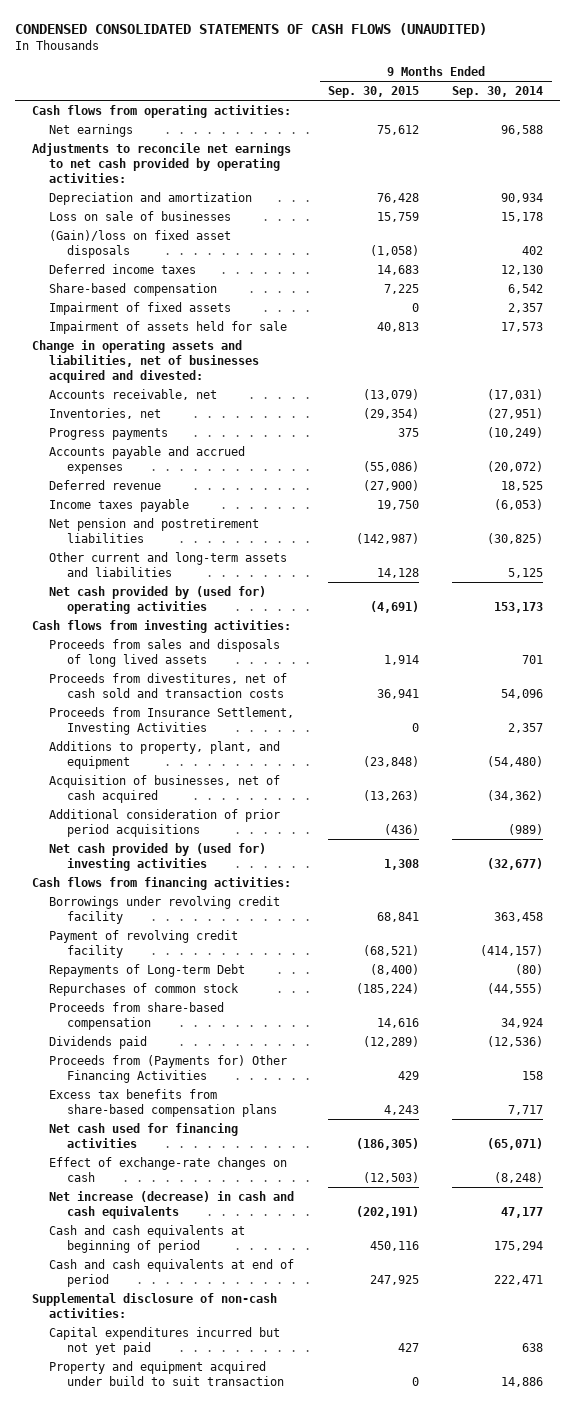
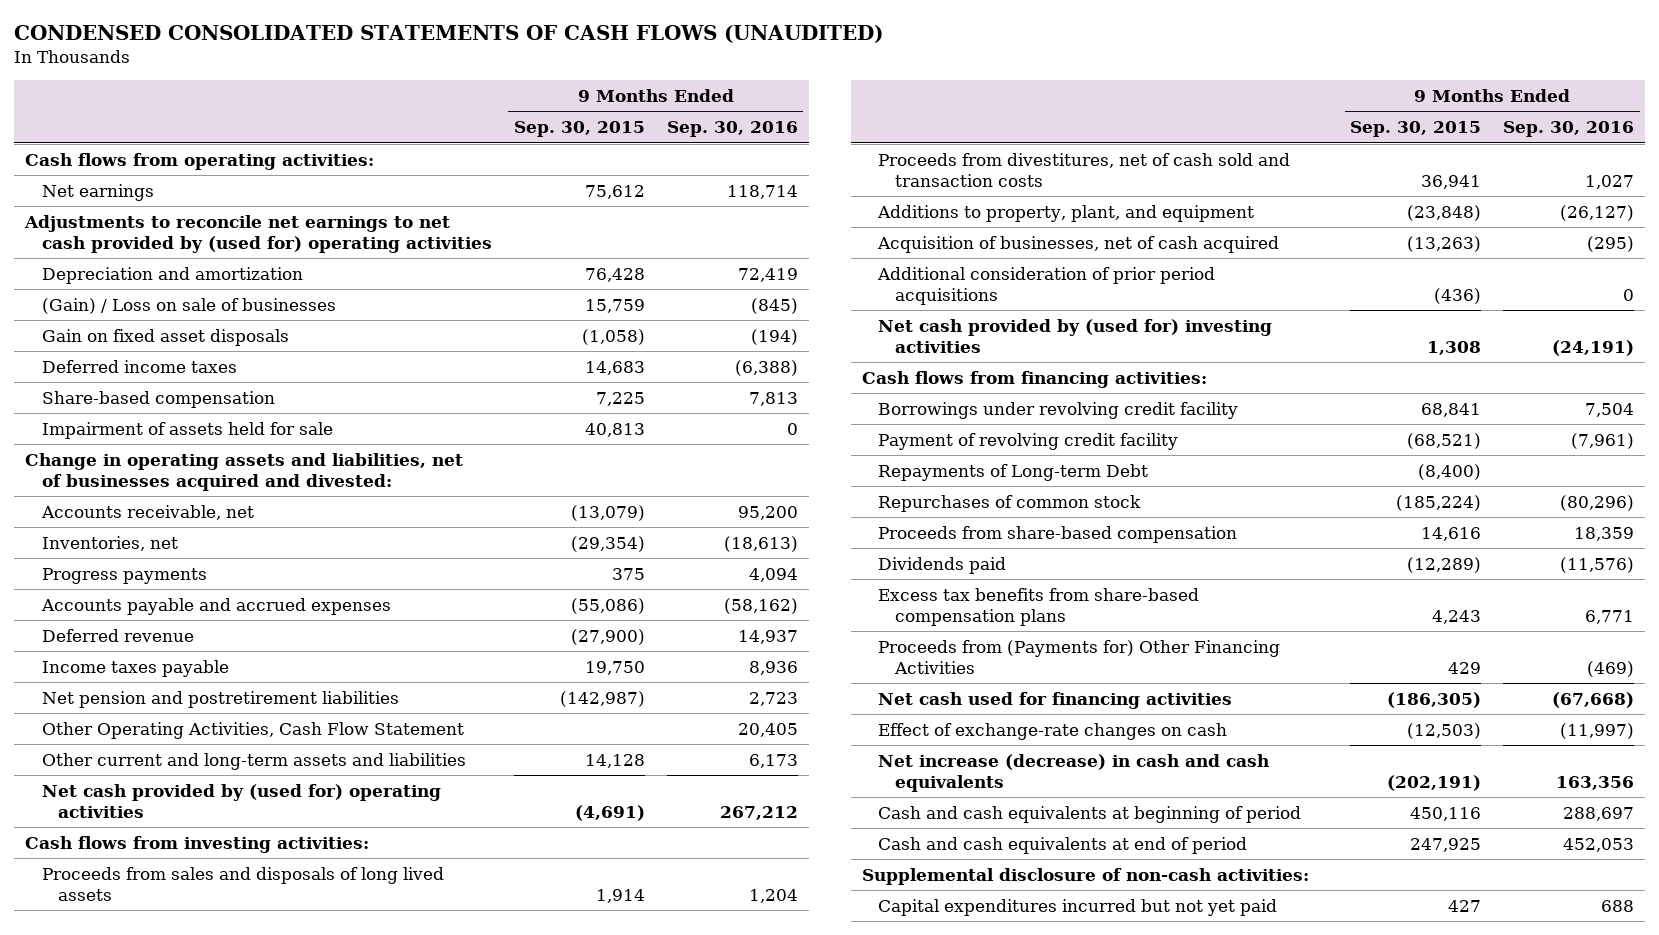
[452,86,544,99] Sep. 30, 2014 -> none
none -> [666,120,798,137] Sep. 30, 2016
[31,143,291,184] Adjustments to reconcile net earnings to net cash provided by operating activities: -> [24,214,492,253] Adjustments to reconcile net earnings to net cash provided by (used for) operating activities
[49,211,232,222] Loss on sale of businesses -> [41,297,336,314] (Gain) / Loss on sale of businesses
[49,230,232,259] (Gain)/loss on fixed asset disposals -> [41,328,289,346] Gain on fixed asset disposals
[49,302,232,316] Impairment of fixed assets -> none
none -> [41,721,464,739] Other Operating Activities, Cash Flow Statement
[49,707,295,736] Proceeds from Insurance Settlement, Investing Activities -> none
[49,1055,288,1084] Proceeds from (Payments for) Other Financing Activities -> [878,639,1281,674] Proceeds from (Payments for) Other Financing Activities
[49,1361,285,1387] Property and equipment acquired under build to suit transaction -> none

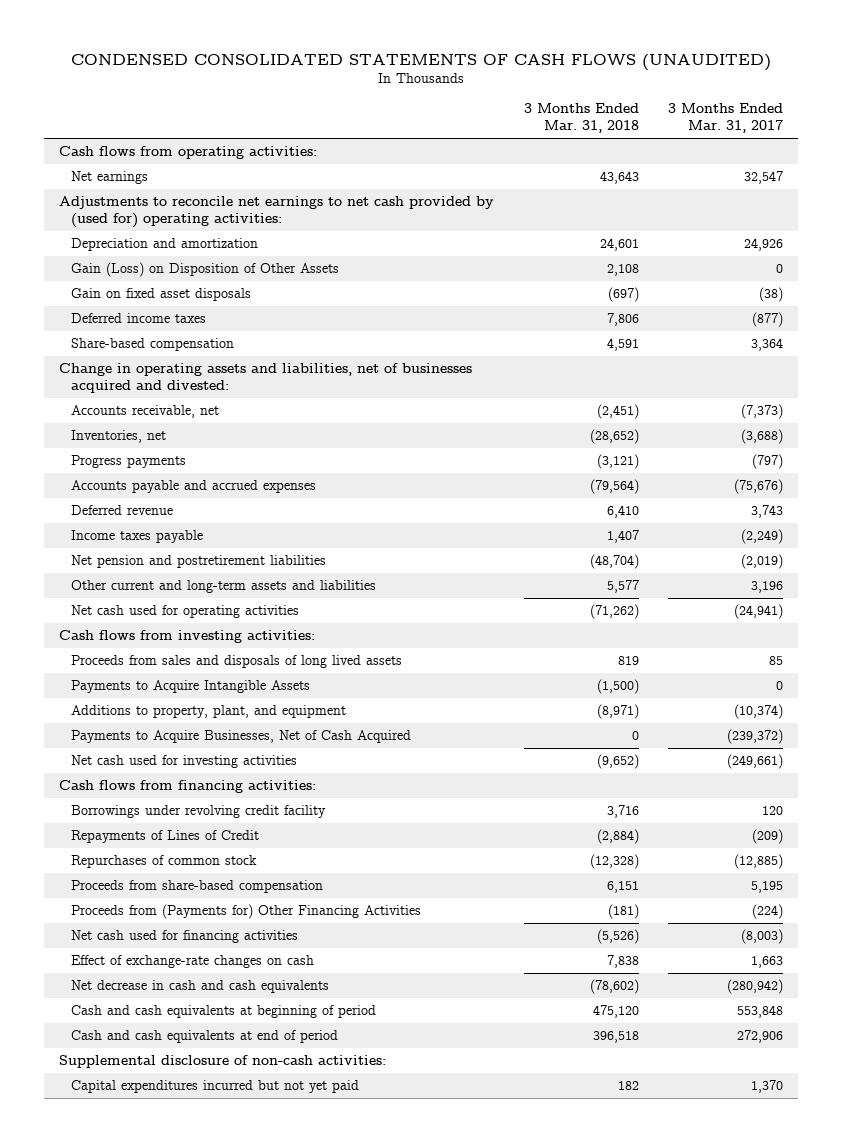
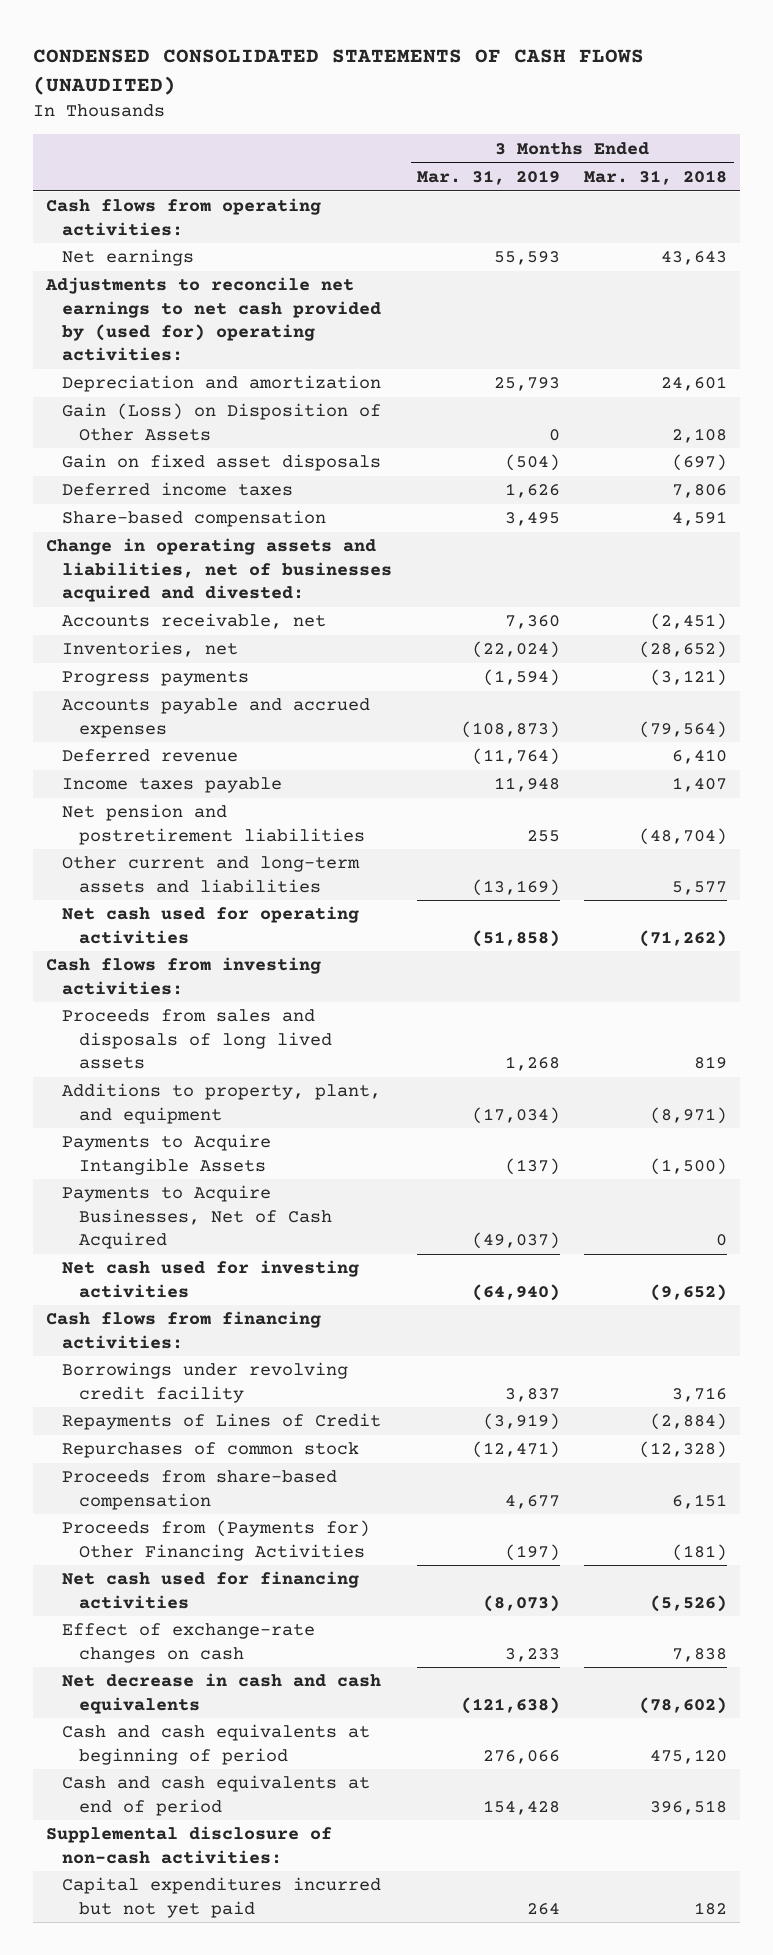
[668,103,784,134] 3 Months Ended Mar. 31, 2017 -> none
none -> [416,169,560,185] Mar. 31, 2019
[71,680,311,694] Payments to Acquire Intangible Assets -> [62,1134,272,1175] Payments to Acquire Intangible Assets

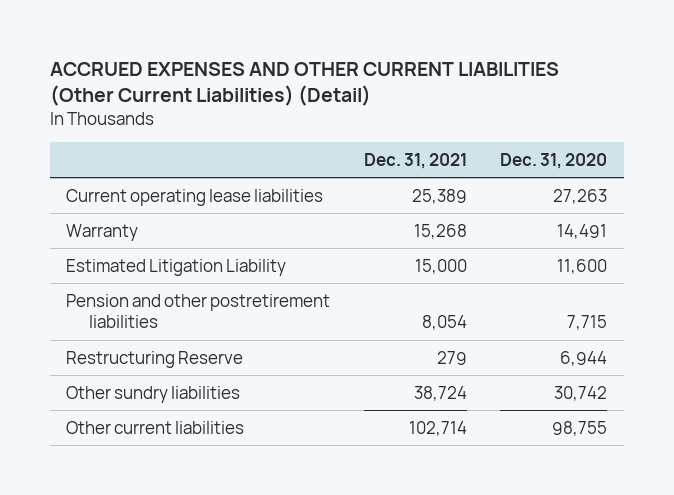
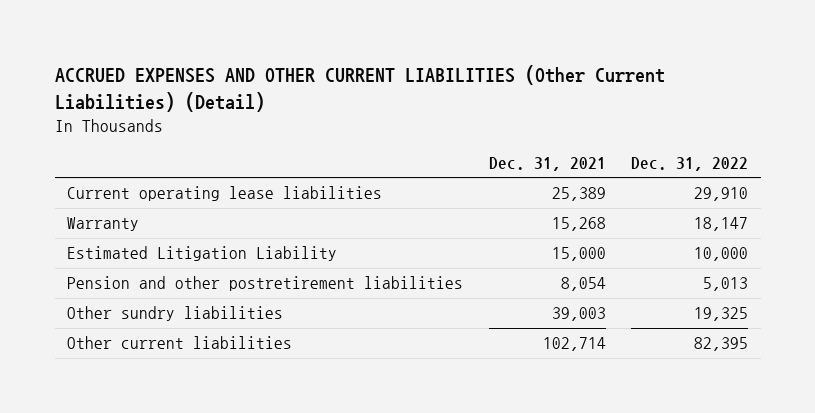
[500,152,608,169] Dec. 31, 2020 -> none
none -> [631,156,749,171] Dec. 31, 2022
[66,350,244,368] Restructuring Reserve -> none
[413,385,467,401] 38,724 -> [551,307,606,322] 39,003

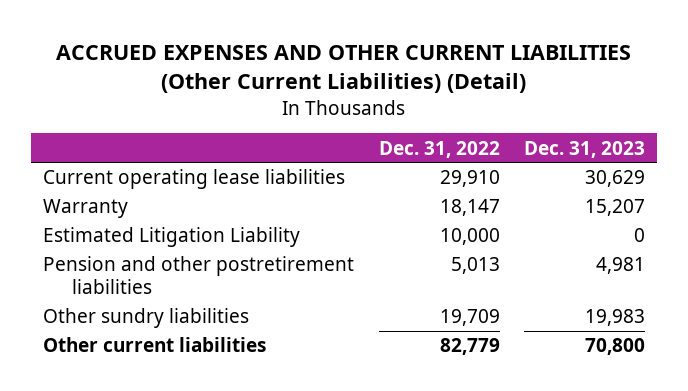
[488,156,606,171] Dec. 31, 2021 -> none
none -> [523,140,645,158] Dec. 31, 2023
[694,307,749,322] 19,325 -> [439,309,500,327] 19,709
[694,337,749,352] 82,395 -> [439,338,500,356] 82,779

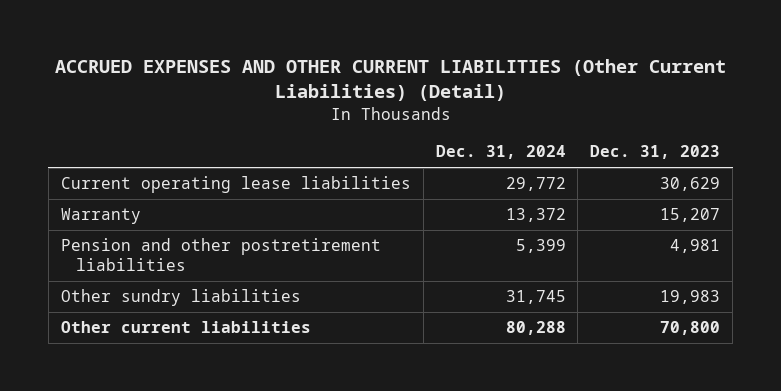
[378,140,500,158] Dec. 31, 2022 -> none
none -> [435,145,566,160] Dec. 31, 2024
[43,227,301,248] Estimated Litigation Liability -> none

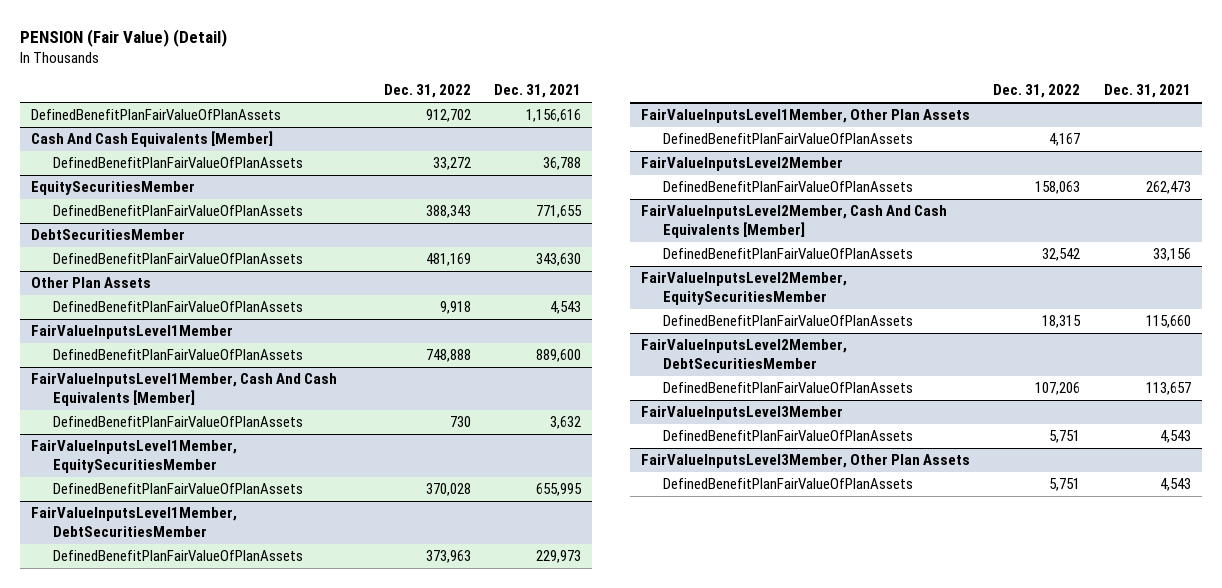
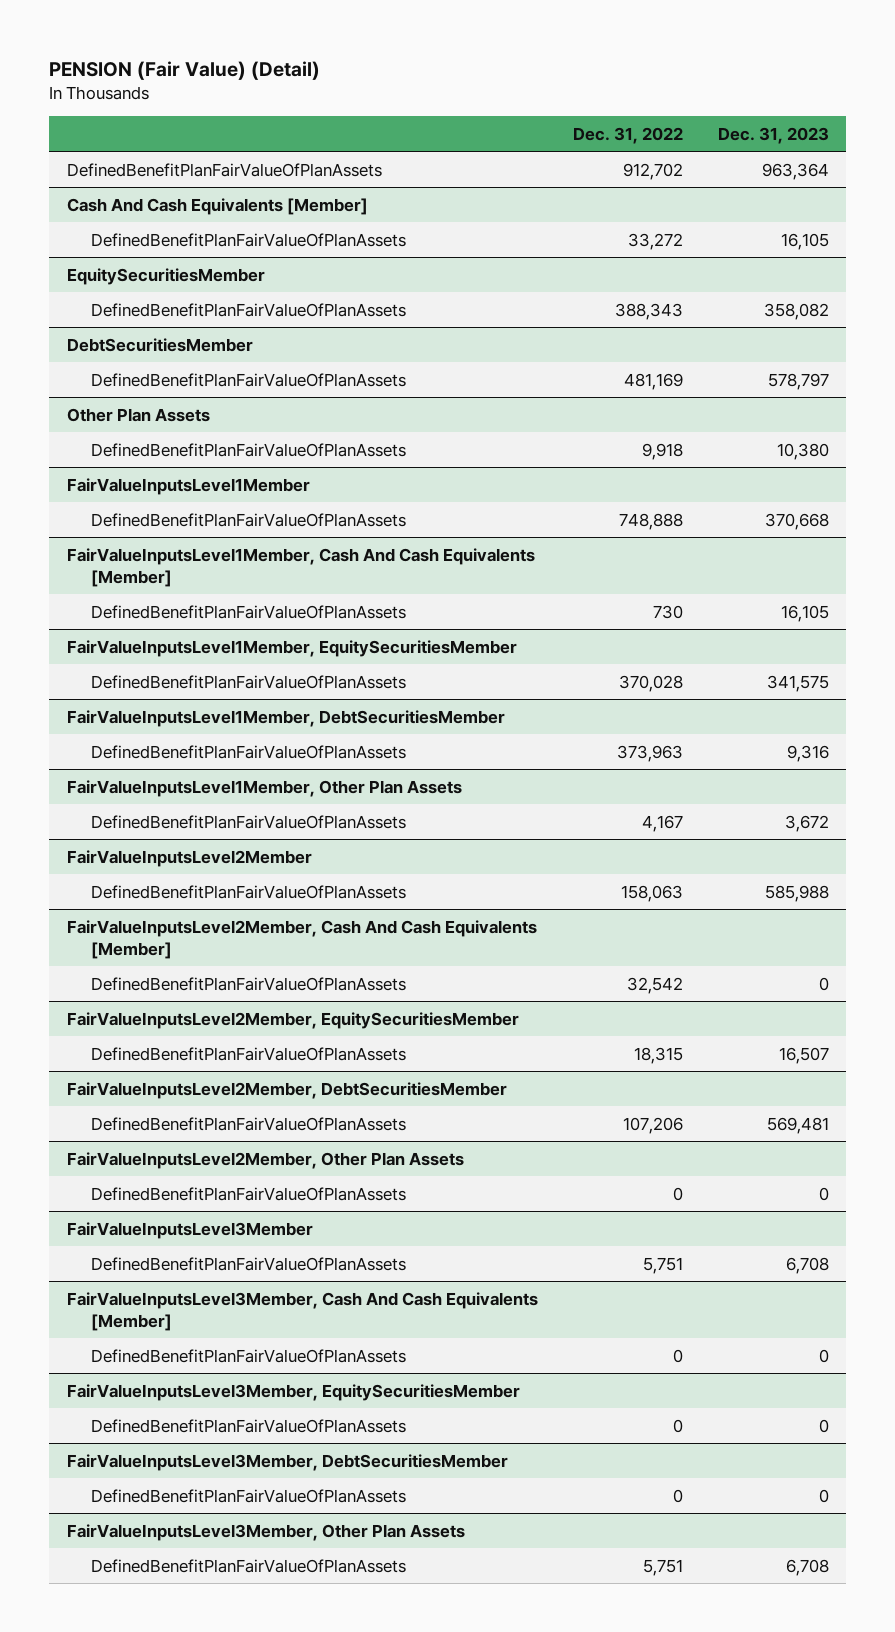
[493,84,581,99] Dec. 31, 2021 -> none
none -> [717,126,829,144] Dec. 31, 2023
none -> [66,1151,464,1169] FairValueInputsLevel2Member, Other Plan Assets
none -> [91,1186,407,1201] DefinedBenefitPlanFairValueOfPlanAssets
none -> [66,1291,538,1331] FairValueInputsLevel3Member, Cash And Cash Equivalents [Member]
none -> [91,1348,407,1363] DefinedBenefitPlanFairValueOfPlanAssets
none -> [66,1383,520,1401] FairValueInputsLevel3Member, EquitySecuritiesMember
none -> [91,1418,407,1433] DefinedBenefitPlanFairValueOfPlanAssets
none -> [66,1453,508,1471] FairValueInputsLevel3Member, DebtSecuritiesMember
none -> [91,1488,407,1503] DefinedBenefitPlanFairValueOfPlanAssets

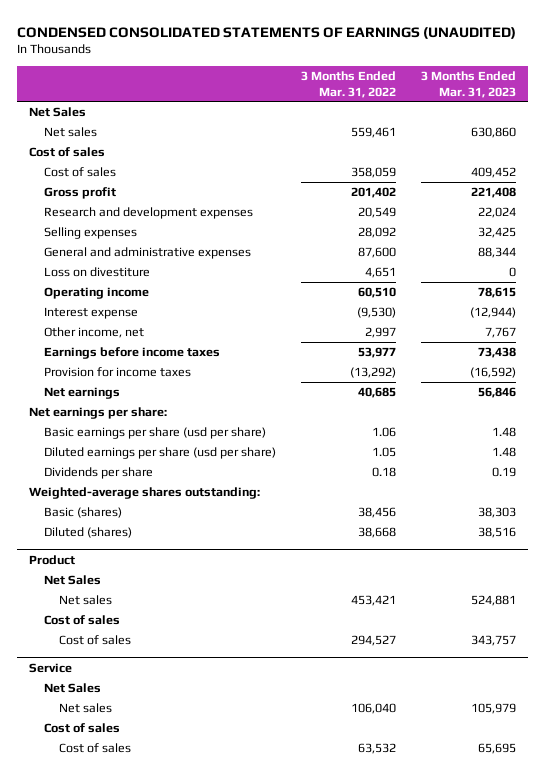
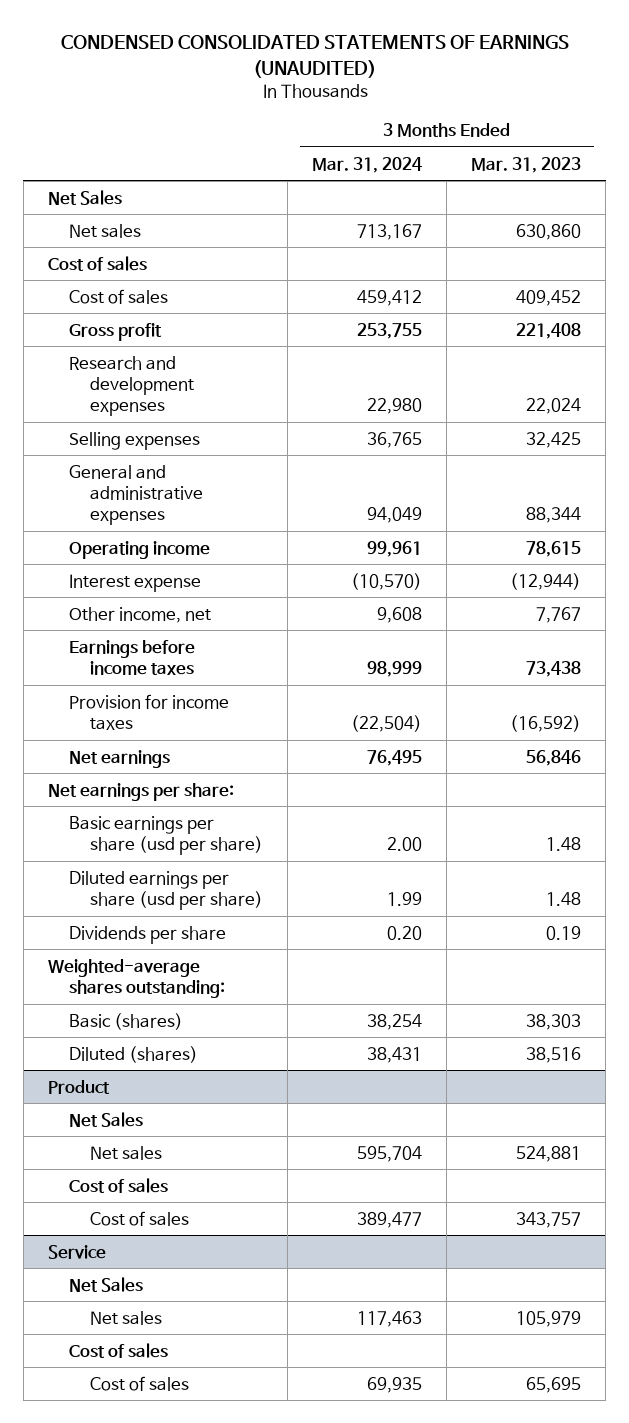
[300,70,396,98] 3 Months Ended Mar. 31, 2022 -> none
none -> [312,156,423,173] Mar. 31, 2024
[44,266,151,277] Loss on divestiture -> none

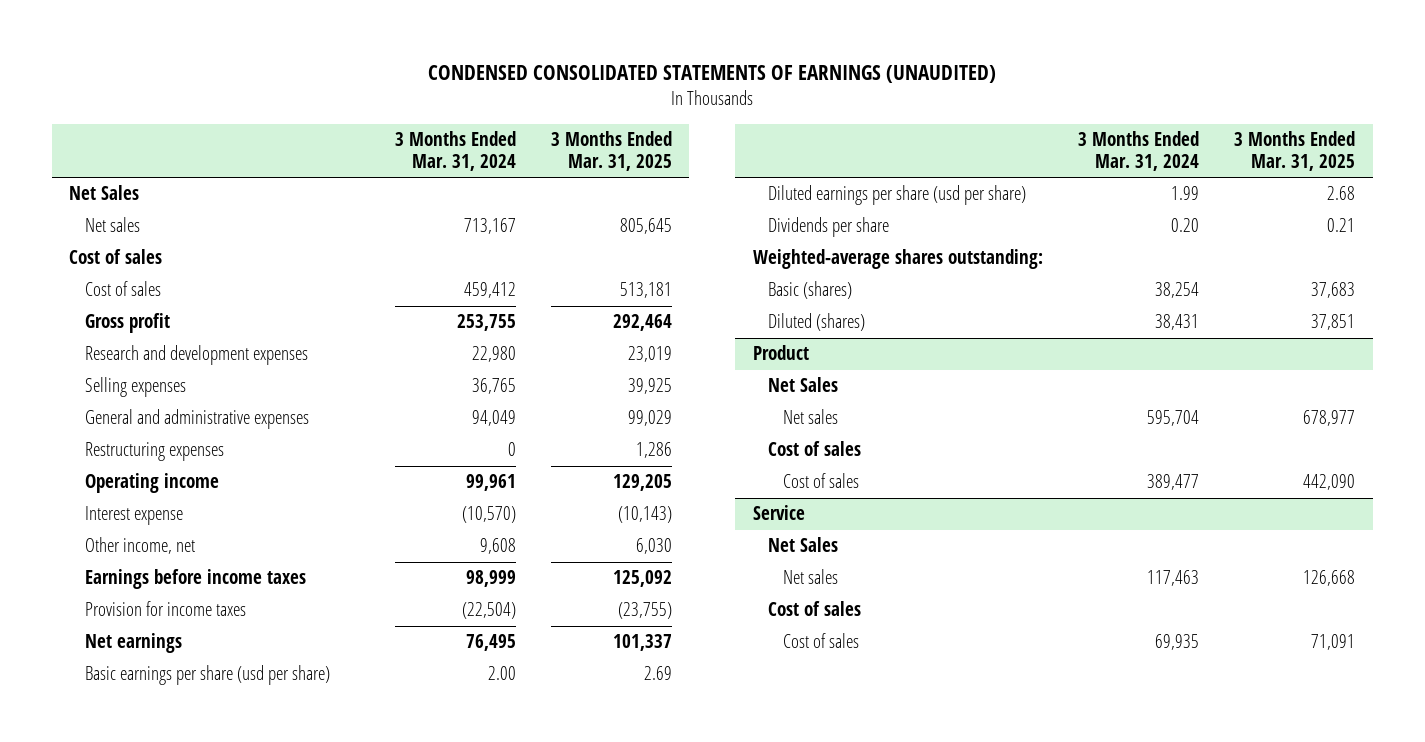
[471,156,582,173] Mar. 31, 2023 -> none
none -> [550,131,672,172] 3 Months Ended Mar. 31, 2025
none -> [84,442,224,462] Restructuring expenses
[47,782,234,801] Net earnings per share: -> none

